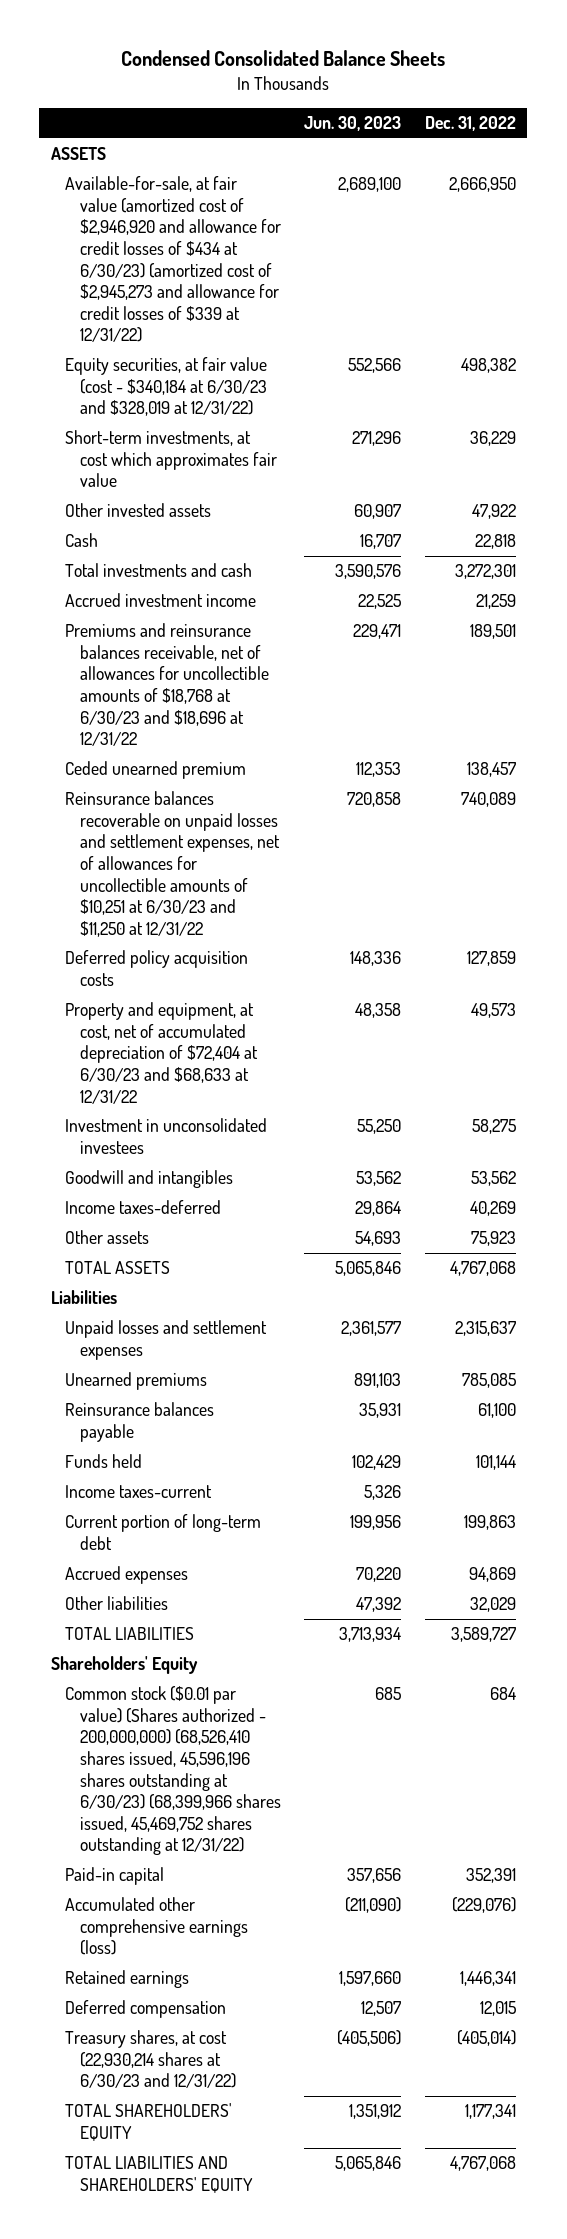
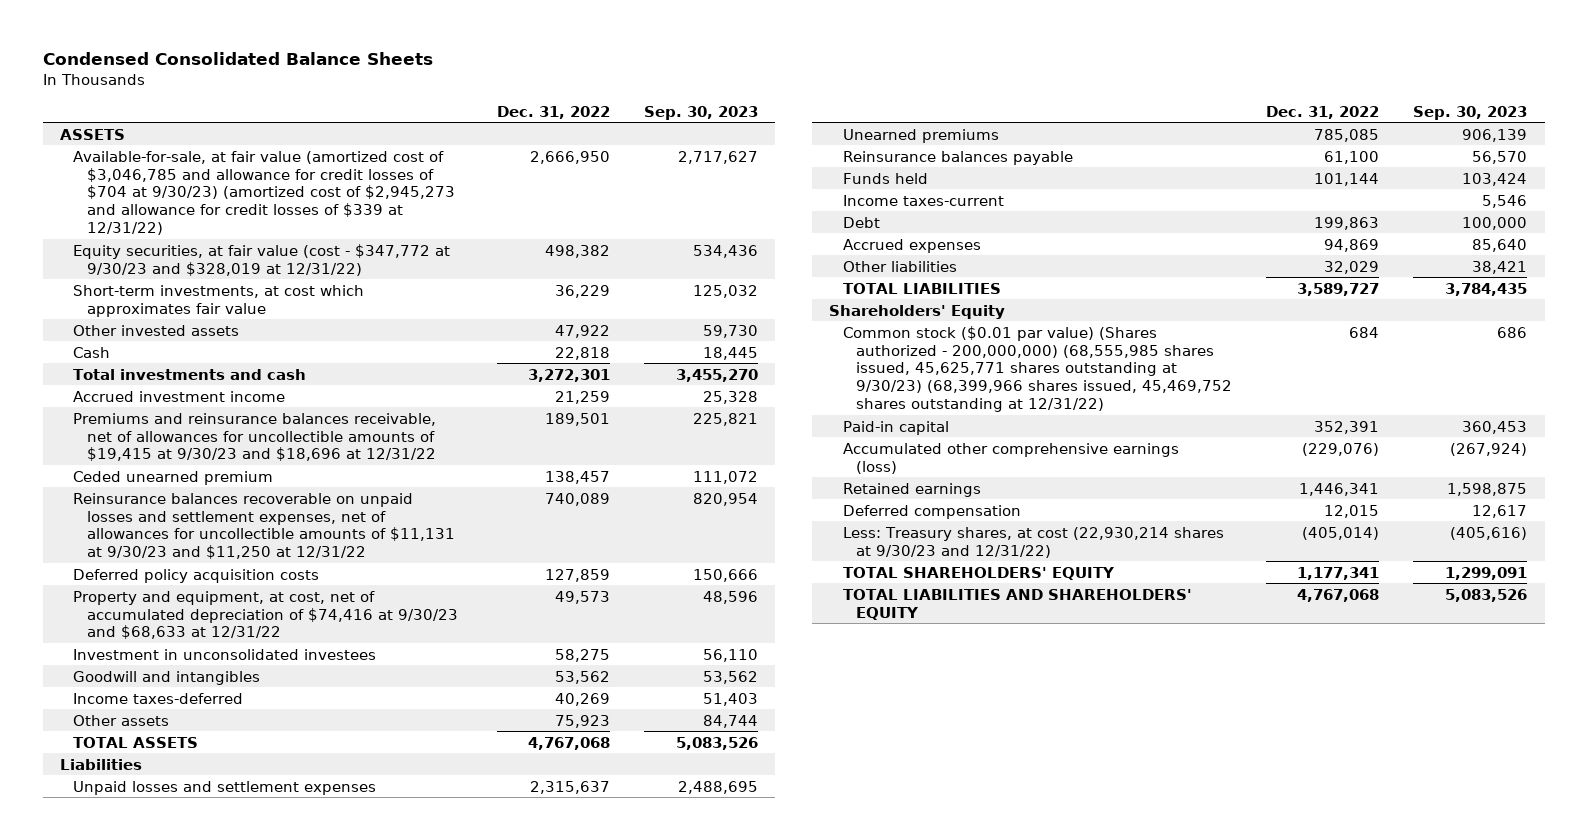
[304,115,402,131] Jun. 30, 2023 -> none
none -> [644,105,759,120] Sep. 30, 2023
[65,176,281,343] Available-for-sale, at fair value (amortized cost of $2,946,920 and allowance for credit losses of $434 at 6/30/23) (amortized cost of $2,945,273 and allowance for credit losses of $339 at 12/31/22) -> [73,150,456,236] Available-for-sale, at fair value (amortized cost of $3,046,785 and allowance for credit losses of $704 at 9/30/23) (amortized cost of $2,945,273 and allowance for credit losses of $339 at 12/31/22)
[65,357,268,417] Equity securities, at fair value (cost - $340,184 at 6/30/23 and $328,019 at 12/31/22) -> [73,243,451,276] Equity securities, at fair value (cost - $347,772 at 9/30/23 and $328,019 at 12/31/22)
[65,623,269,747] Premiums and reinsurance balances receivable, net of allowances for uncollectible amounts of $18,768 at 6/30/23 and $18,696 at 12/31/22 -> [73,412,437,462] Premiums and reinsurance balances receivable, net of allowances for uncollectible amounts of $19,415 at 9/30/23 and $18,696 at 12/31/22
[65,791,280,937] Reinsurance balances recoverable on unpaid losses and settlement expenses, net of allowances for uncollectible amounts of $10,251 at 6/30/23 and $11,250 at 12/31/22 -> [73,492,456,560] Reinsurance balances recoverable on unpaid losses and settlement expenses, net of allowances for uncollectible amounts of $11,131 at 9/30/23 and $11,250 at 12/31/22
[65,1002,258,1104] Property and equipment, at cost, net of accumulated depreciation of $72,404 at 6/30/23 and $68,633 at 12/31/22 -> [73,590,459,640] Property and equipment, at cost, net of accumulated depreciation of $74,416 at 9/30/23 and $68,633 at 12/31/22
[65,1514,262,1550] Current portion of long-term debt -> [842,216,880,228] Debt
[65,1686,281,1856] Common stock ($0.01 par value) (Shares authorized - 200,000,000) (68,526,410 shares issued, 45,596,196 shares outstanding at 6/30/23) (68,399,966 shares issued, 45,469,752 shares outstanding at 12/31/22) -> [842,325,1233,413] Common stock ($0.01 par value) (Shares authorized - 200,000,000) (68,555,985 shares issued, 45,625,771 shares outstanding at 9/30/23) (68,399,966 shares issued, 45,469,752 shares outstanding at 12/31/22)
[65,2030,236,2089] Treasury shares, at cost (22,930,214 shares at 6/30/23 and 12/31/22) -> [842,526,1224,558] Less: Treasury shares, at cost (22,930,214 shares at 9/30/23 and 12/31/22)

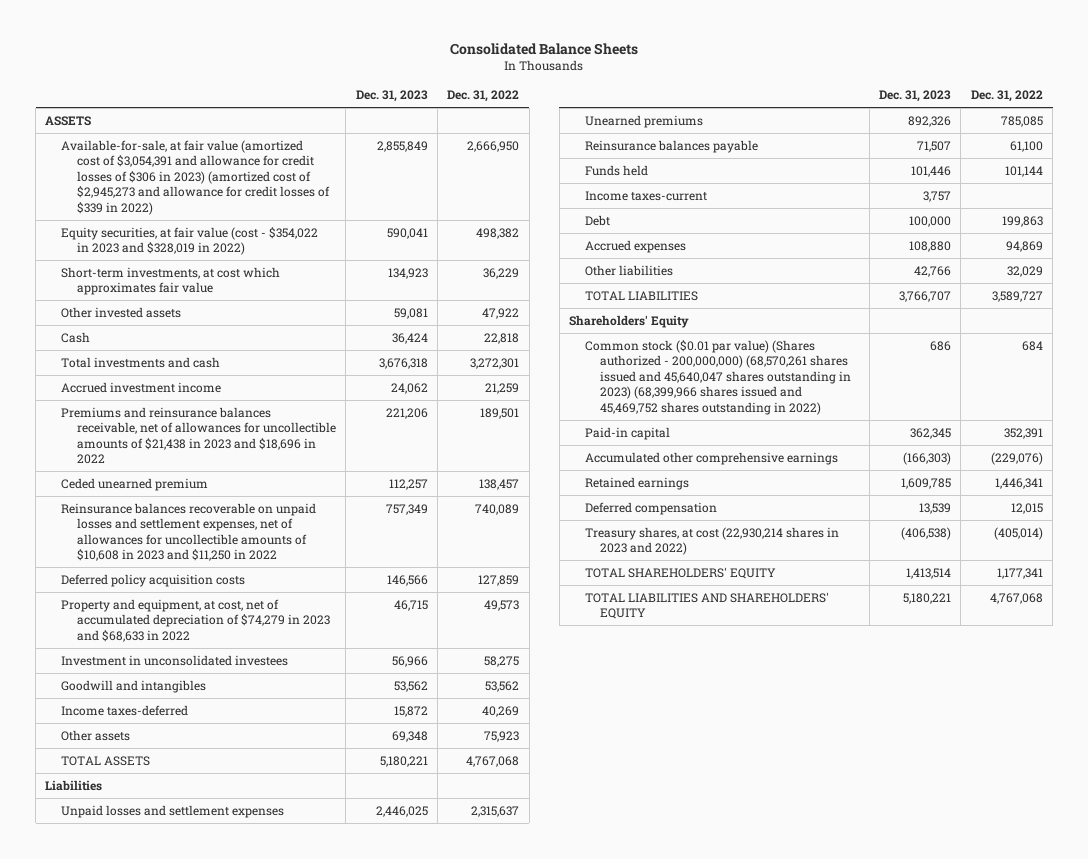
[42,52,433,66] Condensed Consolidated Balance Sheets -> [450,43,639,56] Consolidated Balance Sheets
[644,105,759,120] Sep. 30, 2023 -> none
none -> [355,90,428,103] Dec. 31, 2023
[73,150,456,236] Available-for-sale, at fair value (amortized cost of $3,046,785 and allowance for credit losses of $704 at 9/30/23) (amortized cost of $2,945,273 and allowance for credit losses of $339 at 12/31/22) -> [61,139,330,215] Available-for-sale, at fair value (amortized cost of $3,054,391 and allowance for credit losses of $306 in 2023) (amortized cost of $2,945,273 and allowance for credit losses of $339 in 2022)
[73,243,451,276] Equity securities, at fair value (cost - $347,772 at 9/30/23 and $328,019 at 12/31/22) -> [61,226,319,256] Equity securities, at fair value (cost - $354,022 in 2023 and $328,019 in 2022)
[73,412,437,462] Premiums and reinsurance balances receivable, net of allowances for uncollectible amounts of $19,415 at 9/30/23 and $18,696 at 12/31/22 -> [61,406,336,465] Premiums and reinsurance balances receivable, net of allowances for uncollectible amounts of $21,438 in 2023 and $18,696 in 2022
[73,492,456,560] Reinsurance balances recoverable on unpaid losses and settlement expenses, net of allowances for uncollectible amounts of $11,131 at 9/30/23 and $11,250 at 12/31/22 -> [61,502,317,562] Reinsurance balances recoverable on unpaid losses and settlement expenses, net of allowances for uncollectible amounts of $10,608 in 2023 and $11,250 in 2022
[73,590,459,640] Property and equipment, at cost, net of accumulated depreciation of $74,416 at 9/30/23 and $68,633 at 12/31/22 -> [61,598,330,642] Property and equipment, at cost, net of accumulated depreciation of $74,279 in 2023 and $68,633 in 2022
[842,325,1233,413] Common stock ($0.01 par value) (Shares authorized - 200,000,000) (68,555,985 shares issued, 45,625,771 shares outstanding at 9/30/23) (68,399,966 shares issued, 45,469,752 shares outstanding at 12/31/22) -> [584,339,852,415] Common stock ($0.01 par value) (Shares authorized - 200,000,000) (68,570,261 shares issued and 45,640,047 shares outstanding in 2023) (68,399,966 shares issued and 45,469,752 shares outstanding in 2022)
[842,442,1179,474] Accumulated other comprehensive earnings (loss) -> [584,451,838,465] Accumulated other comprehensive earnings
[842,526,1224,558] Less: Treasury shares, at cost (22,930,214 shares at 9/30/23 and 12/31/22) -> [584,526,839,556] Treasury shares, at cost (22,930,214 shares in 2023 and 2022)

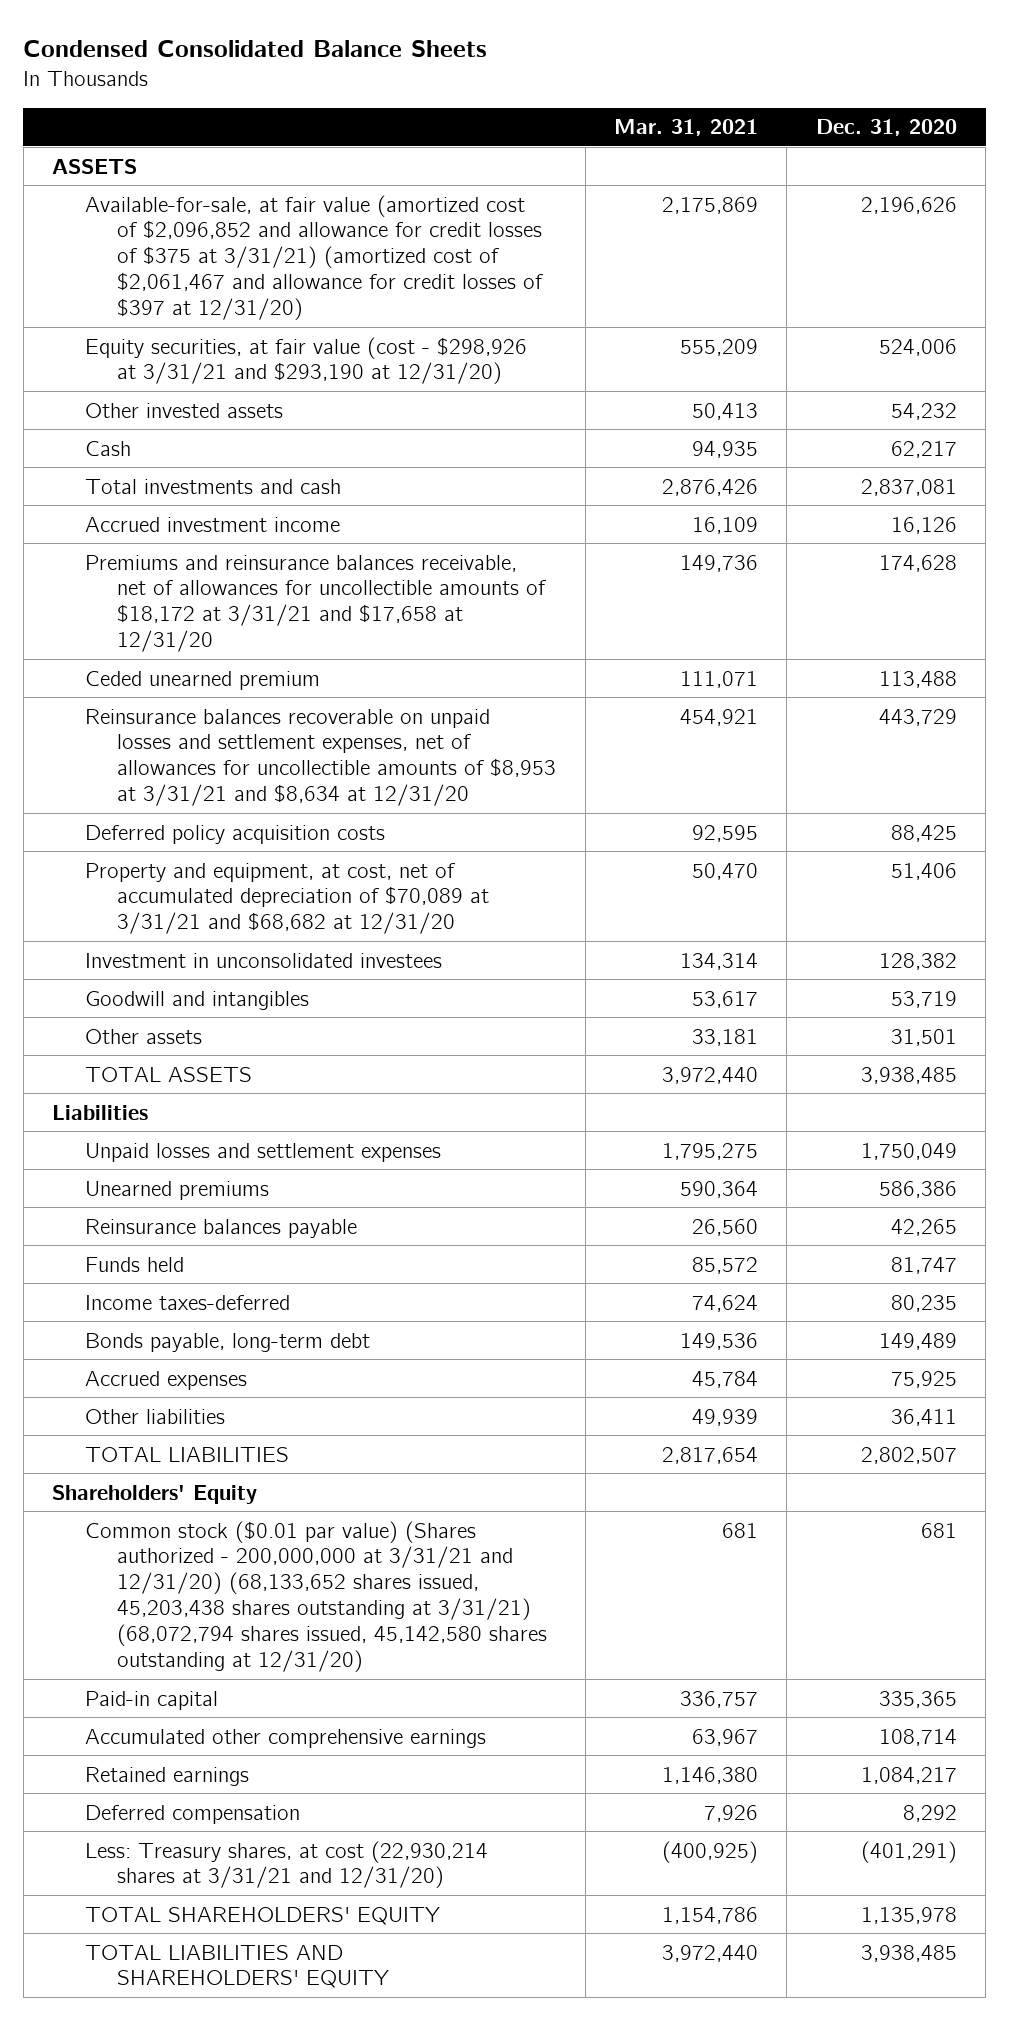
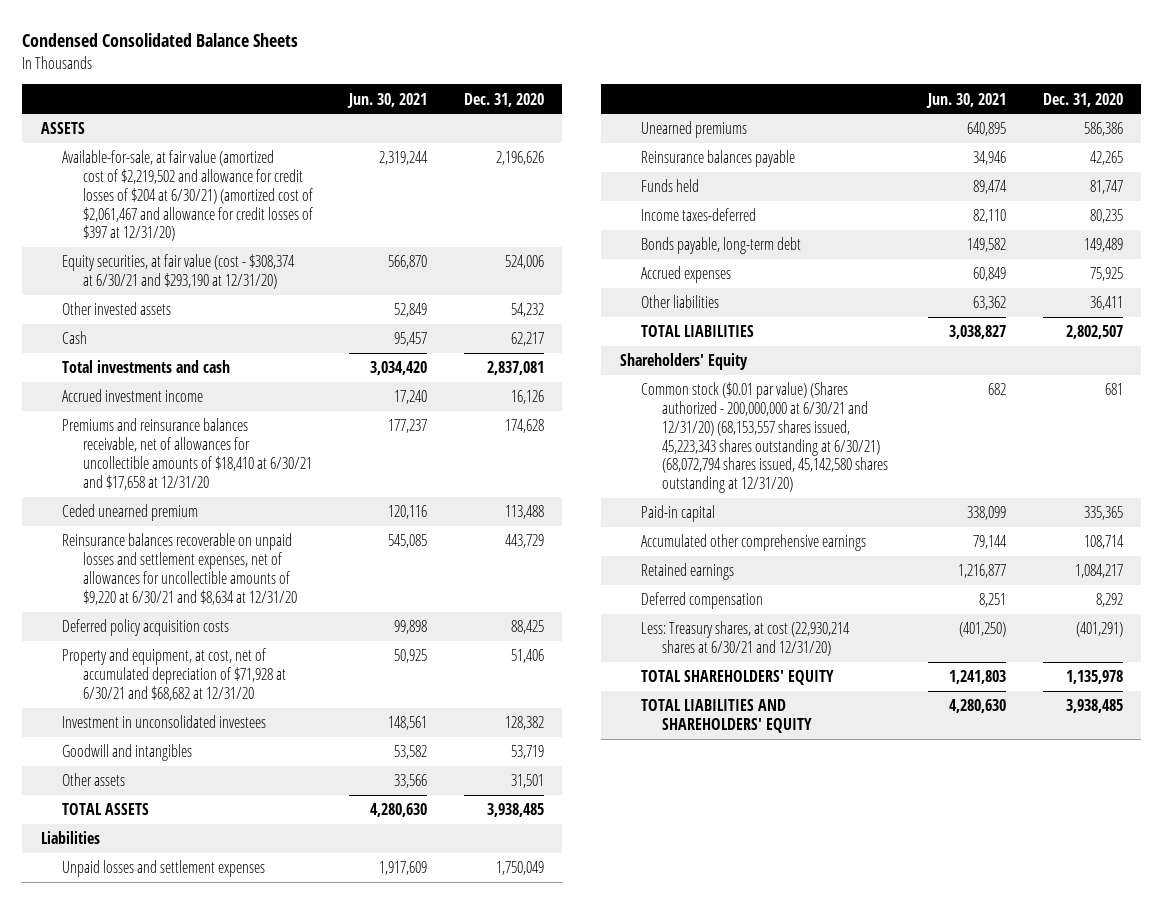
[614,119,759,137] Mar. 31, 2021 -> none
none -> [347,92,428,108] Jun. 30, 2021
[84,194,544,321] Available-for-sale, at fair value (amortized cost of $2,096,852 and allowance for credit losses of $375 at 3/31/21) (amortized cost of $2,061,467 and allowance for credit losses of $397 at 12/31/20) -> [61,150,314,242] Available-for-sale, at fair value (amortized cost of $2,219,502 and allowance for credit losses of $204 at 6/30/21) (amortized cost of $2,061,467 and allowance for credit losses of $397 at 12/31/20)
[84,336,527,385] Equity securities, at fair value (cost - $298,926 at 3/31/21 and $293,190 at 12/31/20) -> [61,254,295,289] Equity securities, at fair value (cost - $308,374 at 6/30/21 and $293,190 at 12/31/20)
[84,554,547,653] Premiums and reinsurance balances receivable, net of allowances for uncollectible amounts of $18,172 at 3/31/21 and $17,658 at 12/31/20 -> [61,418,313,490] Premiums and reinsurance balances receivable, net of allowances for uncollectible amounts of $18,410 at 6/30/21 and $17,658 at 12/31/20
[84,708,557,807] Reinsurance balances recoverable on unpaid losses and settlement expenses, net of allowances for uncollectible amounts of $8,953 at 3/31/21 and $8,634 at 12/31/20 -> [61,533,298,605] Reinsurance balances recoverable on unpaid losses and settlement expenses, net of allowances for uncollectible amounts of $9,220 at 6/30/21 and $8,634 at 12/31/20
[84,862,490,935] Property and equipment, at cost, net of accumulated depreciation of $70,089 at 3/31/21 and $68,682 at 12/31/20 -> [61,648,287,701] Property and equipment, at cost, net of accumulated depreciation of $71,928 at 6/30/21 and $68,682 at 12/31/20
[84,1520,548,1673] Common stock ($0.01 par value) (Shares authorized - 200,000,000 at 3/31/21 and 12/31/20) (68,133,652 shares issued, 45,203,438 shares outstanding at 3/31/21) (68,072,794 shares issued, 45,142,580 shares outstanding at 12/31/20) -> [640,382,889,494] Common stock ($0.01 par value) (Shares authorized - 200,000,000 at 6/30/21 and 12/31/20) (68,153,557 shares issued, 45,223,343 shares outstanding at 6/30/21) (68,072,794 shares issued, 45,142,580 shares outstanding at 12/31/20)
[84,1840,488,1889] Less: Treasury shares, at cost (22,930,214 shares at 3/31/21 and 12/31/20) -> [640,621,850,656] Less: Treasury shares, at cost (22,930,214 shares at 6/30/21 and 12/31/20)

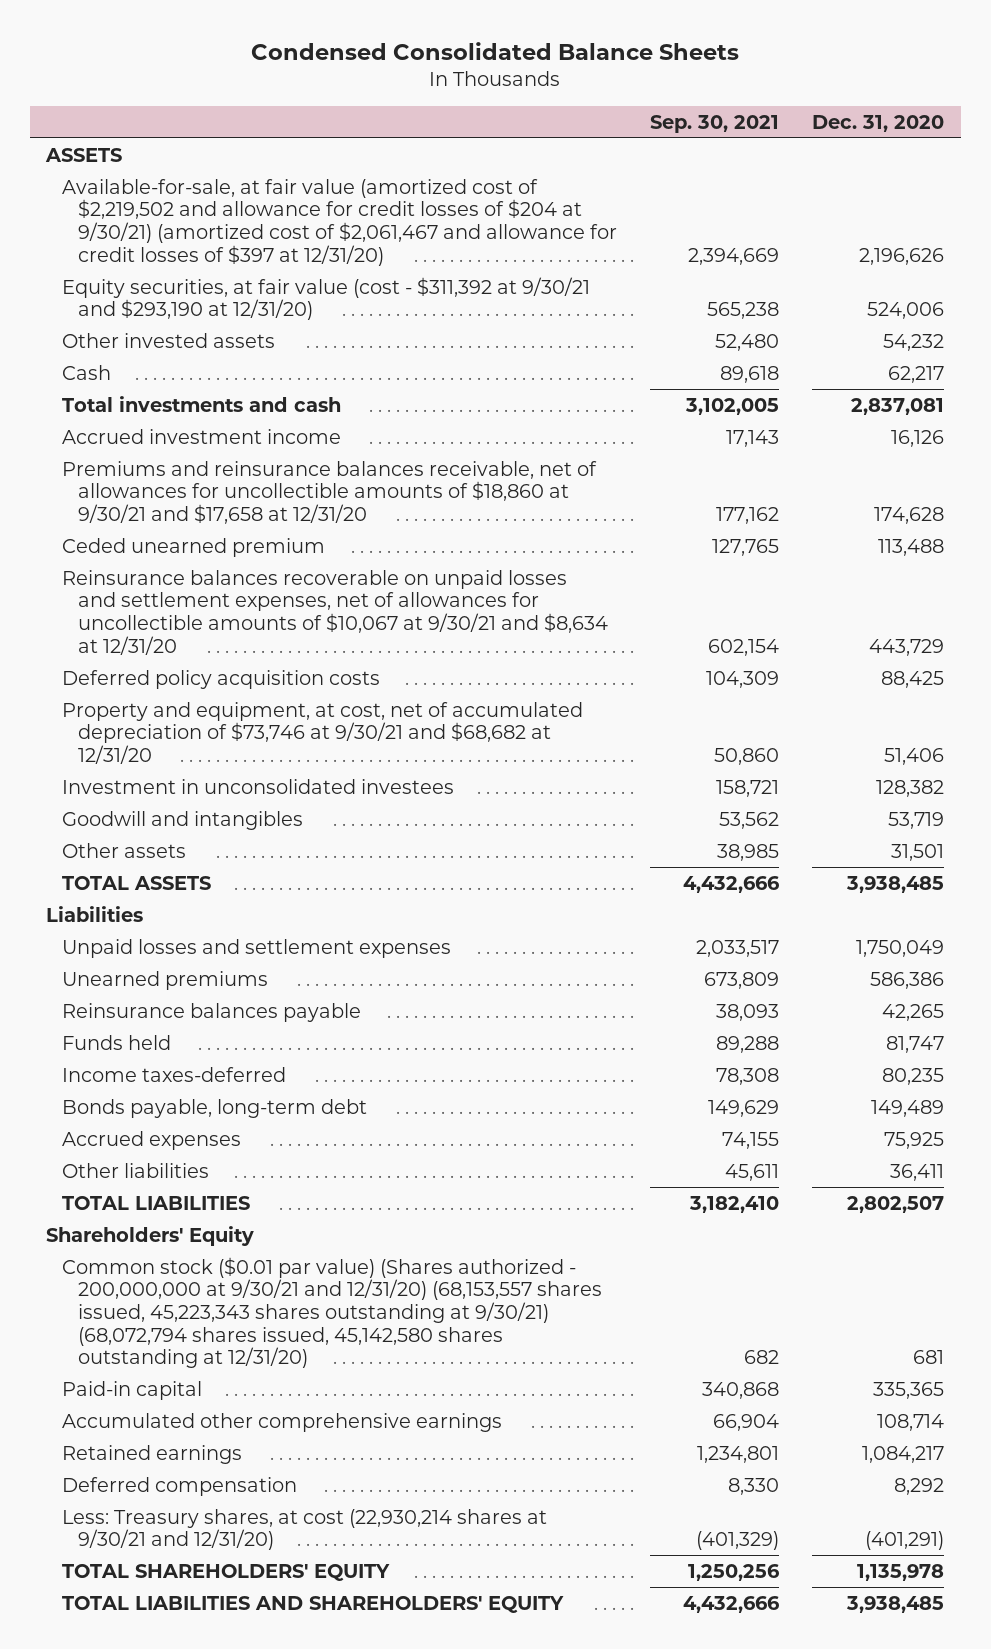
[347,92,428,108] Jun. 30, 2021 -> none
none -> [650,114,780,133] Sep. 30, 2021
[61,150,314,242] Available-for-sale, at fair value (amortized cost of $2,219,502 and allowance for credit losses of $204 at 6/30/21) (amortized cost of $2,061,467 and allowance for credit losses of $397 at 12/31/20) -> [62,178,618,266] Available-for-sale, at fair value (amortized cost of $2,219,502 and allowance for credit losses of $204 at 9/30/21) (amortized cost of $2,061,467 and allowance for credit losses of $397 at 12/31/20)
[61,254,295,289] Equity securities, at fair value (cost - $308,374 at 6/30/21 and $293,190 at 12/31/20) -> [62,276,591,321] Equity securities, at fair value (cost - $311,392 at 9/30/21 and $293,190 at 12/31/20)
[61,418,313,490] Premiums and reinsurance balances receivable, net of allowances for uncollectible amounts of $18,410 at 6/30/21 and $17,658 at 12/31/20 -> [62,460,598,524] Premiums and reinsurance balances receivable, net of allowances for uncollectible amounts of $18,860 at 9/30/21 and $17,658 at 12/31/20
[61,533,298,605] Reinsurance balances recoverable on unpaid losses and settlement expenses, net of allowances for uncollectible amounts of $9,220 at 6/30/21 and $8,634 at 12/31/20 -> [62,569,609,655] Reinsurance balances recoverable on unpaid losses and settlement expenses, net of allowances for uncollectible amounts of $10,067 at 9/30/21 and $8,634 at 12/31/20
[61,648,287,701] Property and equipment, at cost, net of accumulated depreciation of $71,928 at 6/30/21 and $68,682 at 12/31/20 -> [62,701,584,764] Property and equipment, at cost, net of accumulated depreciation of $73,746 at 9/30/21 and $68,682 at 12/31/20
[640,382,889,494] Common stock ($0.01 par value) (Shares authorized - 200,000,000 at 6/30/21 and 12/31/20) (68,153,557 shares issued, 45,223,343 shares outstanding at 6/30/21) (68,072,794 shares issued, 45,142,580 shares outstanding at 12/31/20) -> [62,1256,603,1369] Common stock ($0.01 par value) (Shares authorized - 200,000,000 at 9/30/21 and 12/31/20) (68,153,557 shares issued, 45,223,343 shares outstanding at 9/30/21) (68,072,794 shares issued, 45,142,580 shares outstanding at 12/31/20)
[640,621,850,656] Less: Treasury shares, at cost (22,930,214 shares at 6/30/21 and 12/31/20) -> [62,1508,548,1551] Less: Treasury shares, at cost (22,930,214 shares at 9/30/21 and 12/31/20)

